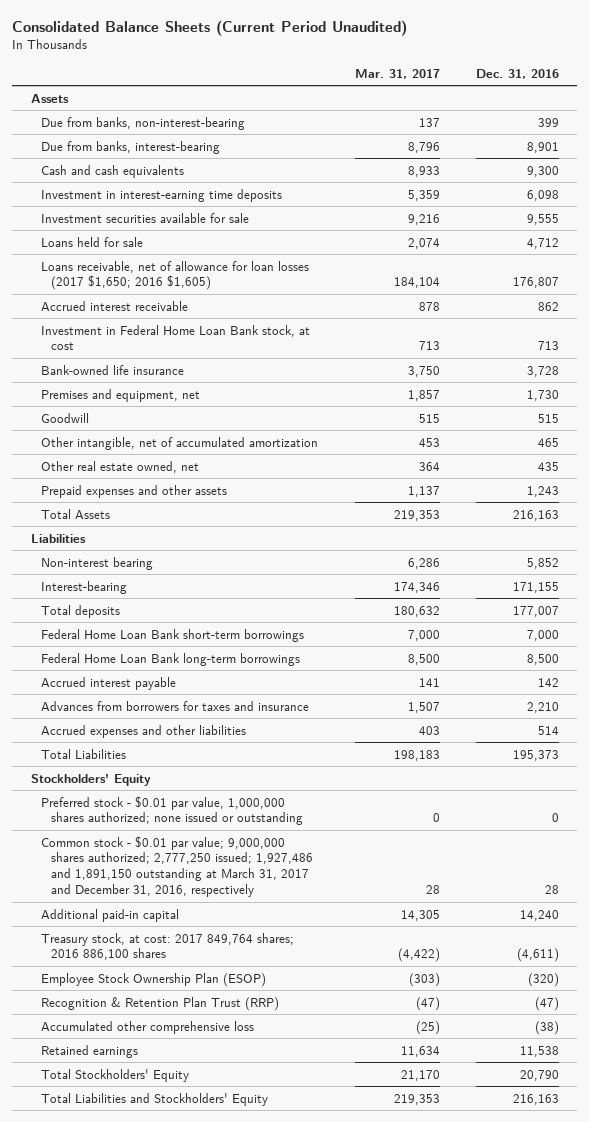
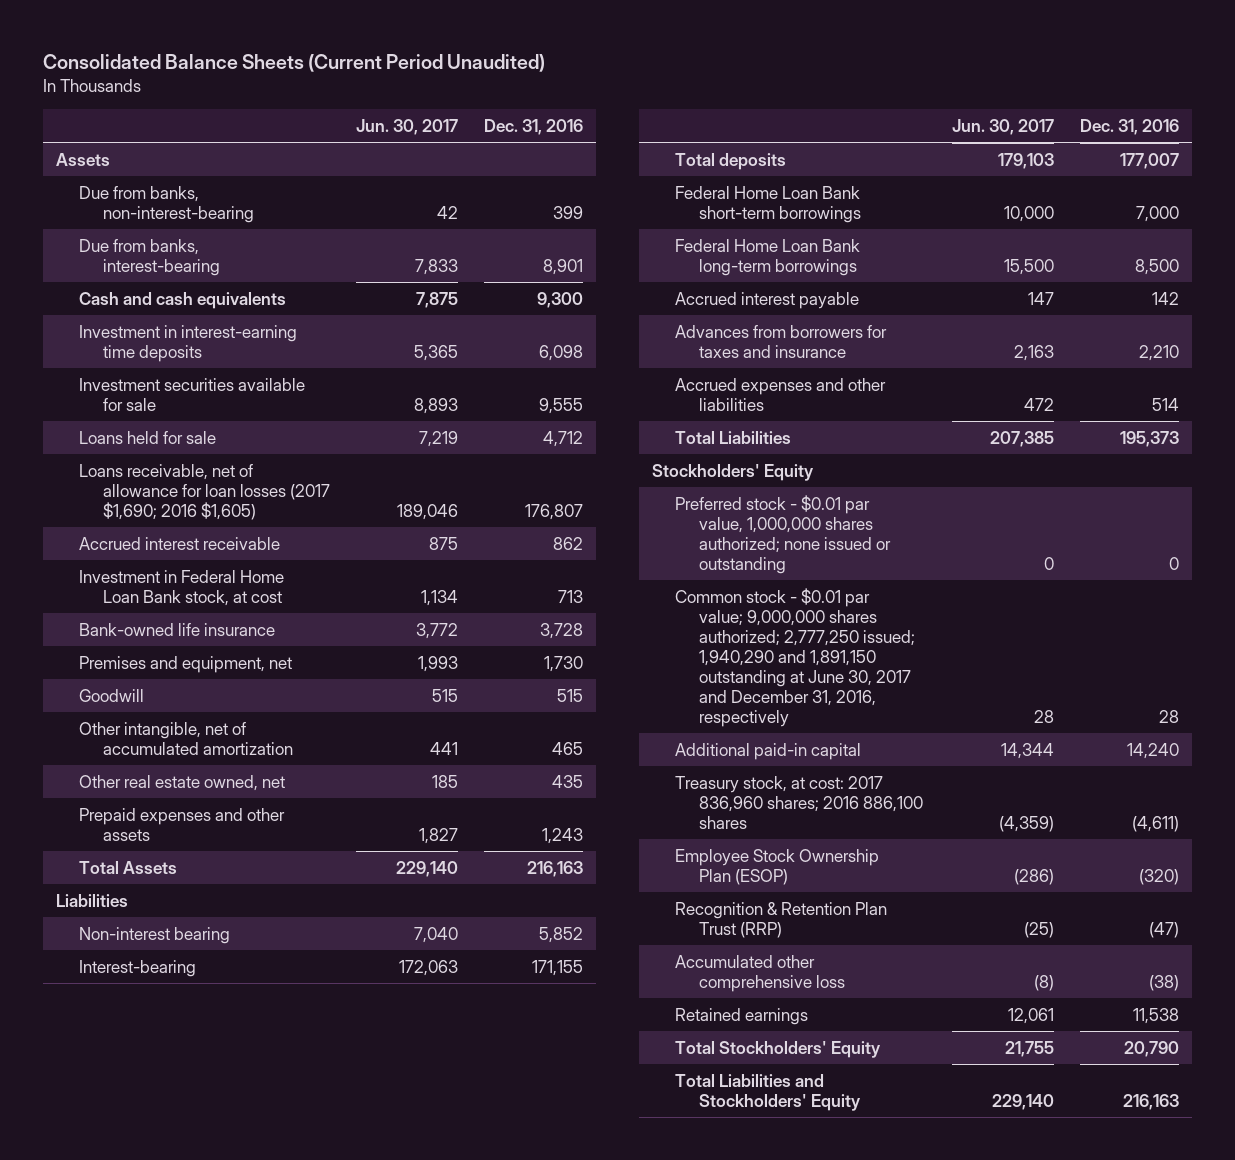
[354,68,440,79] Mar. 31, 2017 -> none
none -> [355,118,458,135] Jun. 30, 2017
[40,260,309,291] Loans receivable, net of allowance for loan losses (2017 $1,650; 2016 $1,605) -> [79,463,330,520] Loans receivable, net of allowance for loan losses (2017 $1,690; 2016 $1,605)
[40,835,314,898] Common stock - $0.01 par value; 9,000,000 shares authorized; 2,777,250 issued; 1,927,486 and 1,891,150 outstanding at March 31, 2017 and December 31, 2016, respectively -> [675,587,915,727] Common stock - $0.01 par value; 9,000,000 shares authorized; 2,777,250 issued; 1,940,290 and 1,891,150 outstanding at June 30, 2017 and December 31, 2016, respectively
[40,932,294,961] Treasury stock, at cost: 2017 849,764 shares; 2016 886,100 shares -> [675,775,923,829] Treasury stock, at cost: 2017 836,960 shares; 2016 886,100 shares

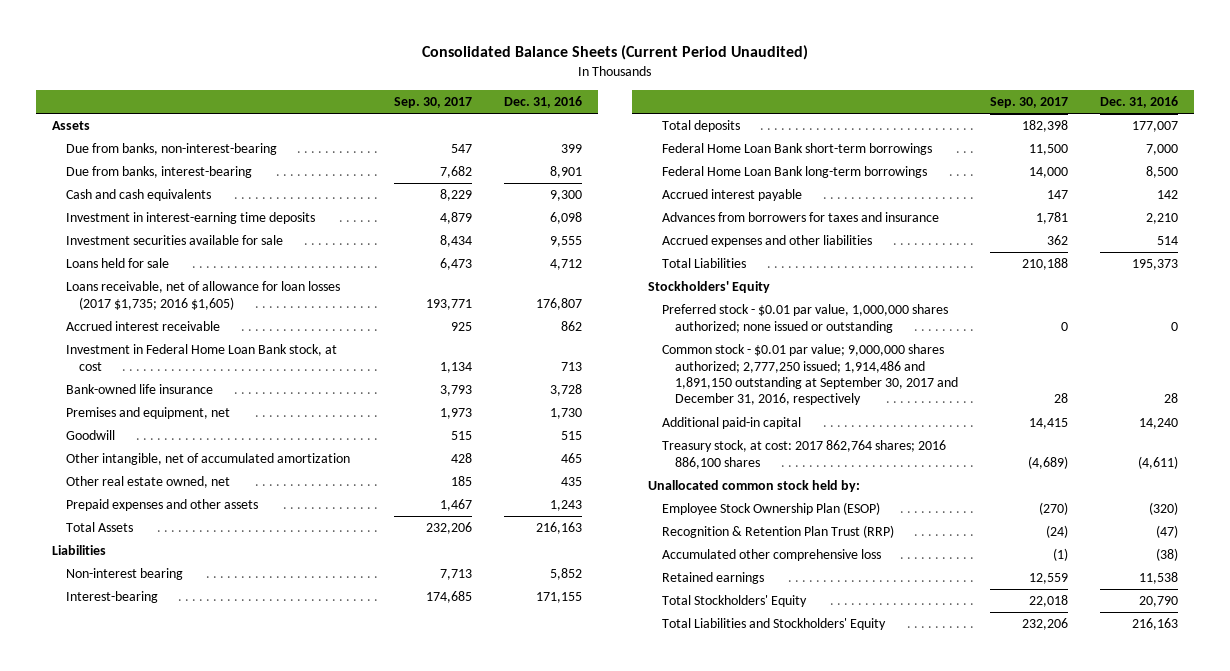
[355,118,458,135] Jun. 30, 2017 -> none
none -> [393,97,472,109] Sep. 30, 2017
[79,463,330,520] Loans receivable, net of allowance for loan losses (2017 $1,690; 2016 $1,605) -> [65,281,340,310] Loans receivable, net of allowance for loan losses (2017 $1,735; 2016 $1,605)
[675,587,915,727] Common stock - $0.01 par value; 9,000,000 shares authorized; 2,777,250 issued; 1,940,290 and 1,891,150 outstanding at June 30, 2017 and December 31, 2016, respectively -> [661,344,959,406] Common stock - $0.01 par value; 9,000,000 shares authorized; 2,777,250 issued; 1,914,486 and 1,891,150 outstanding at September 30, 2017 and December 31, 2016, respectively
[675,775,923,829] Treasury stock, at cost: 2017 836,960 shares; 2016 886,100 shares -> [661,440,946,469] Treasury stock, at cost: 2017 862,764 shares; 2016 886,100 shares
none -> [648,480,861,493] Unallocated common stock held by:

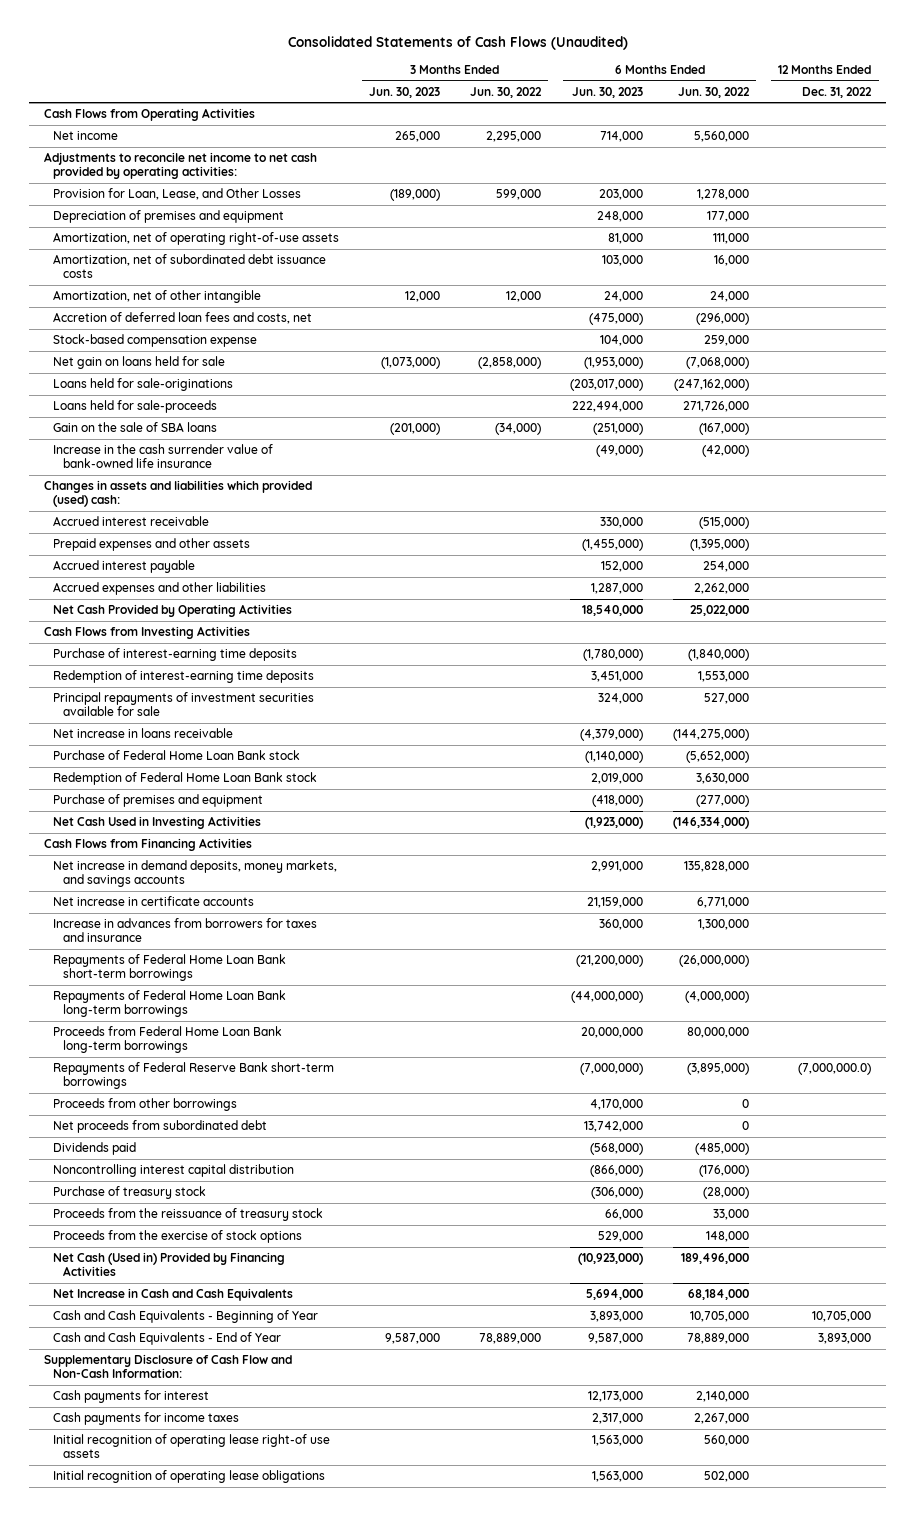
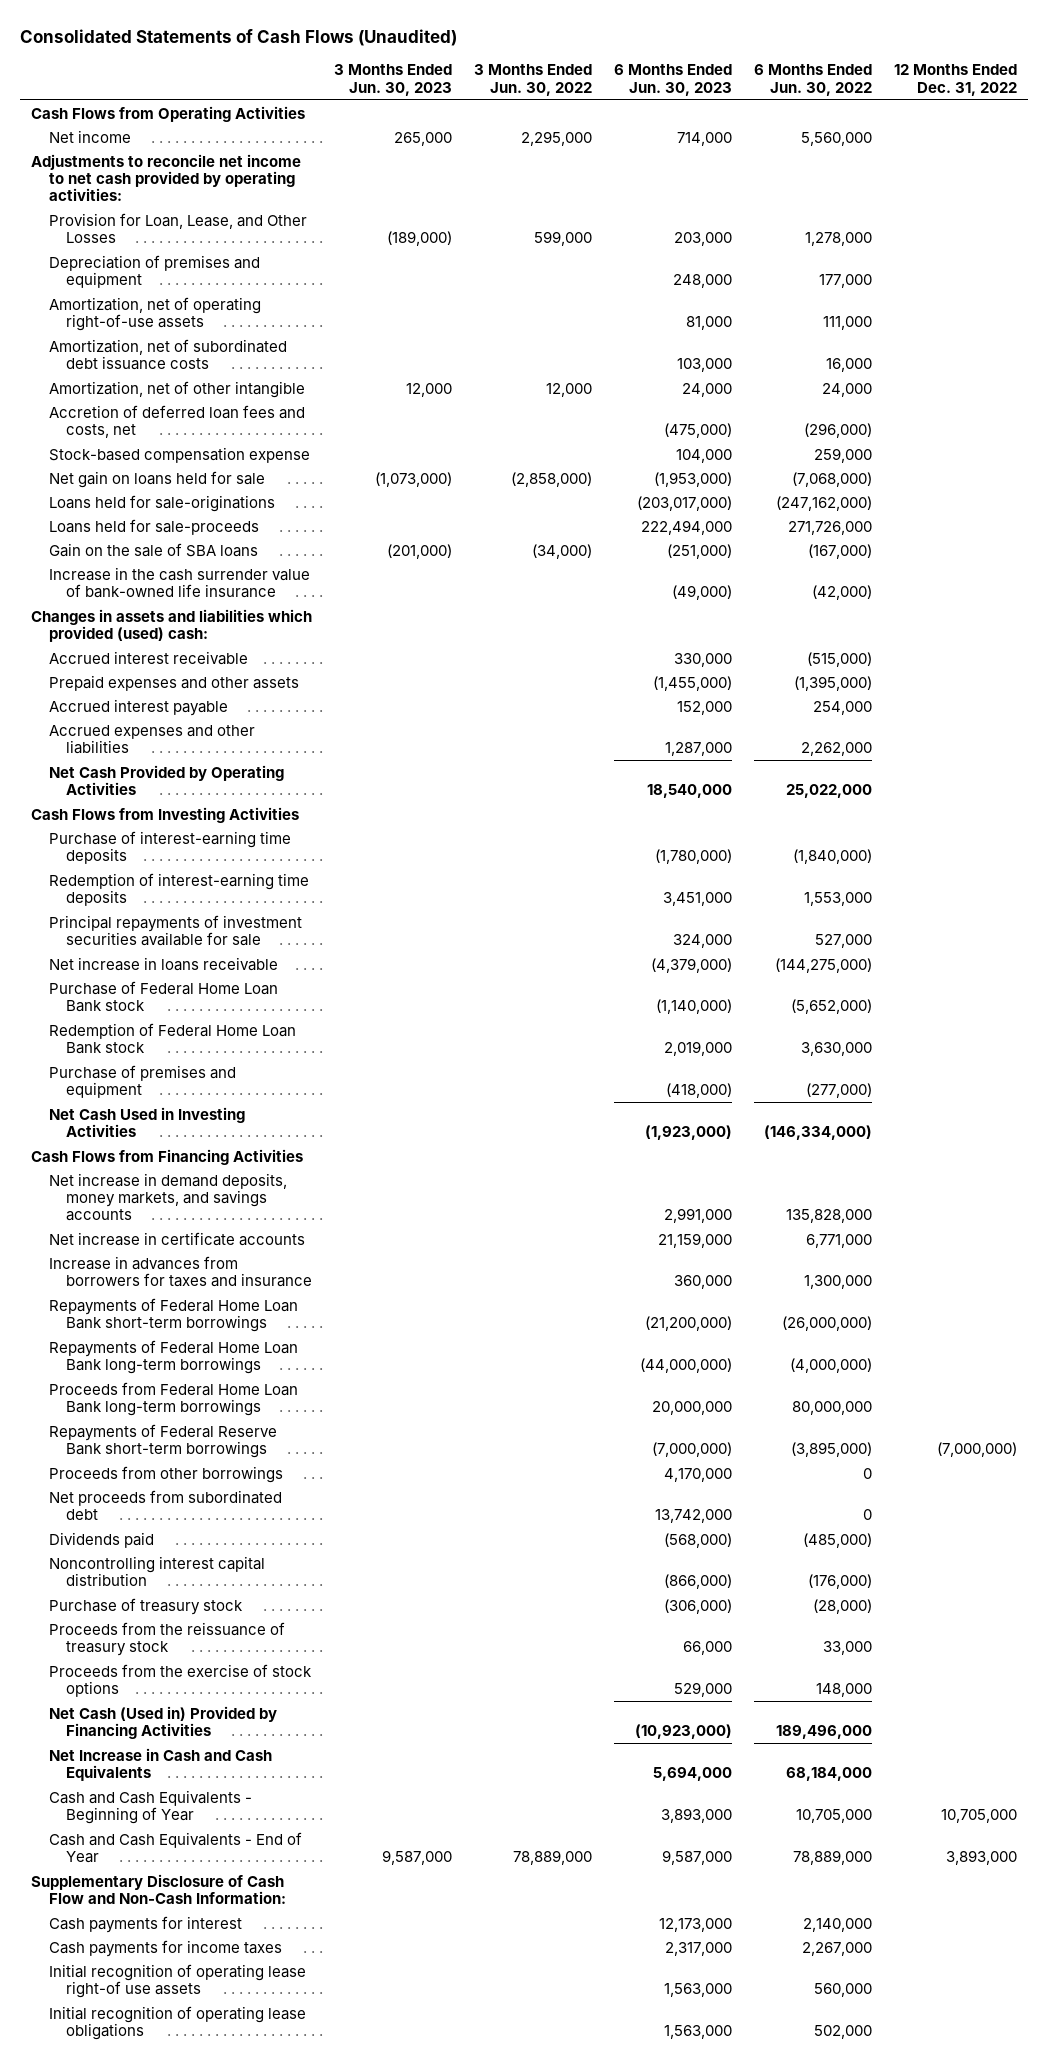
[798,1062,872,1075] (7,000,000.0) -> [936,1441,1017,1457] (7,000,000)

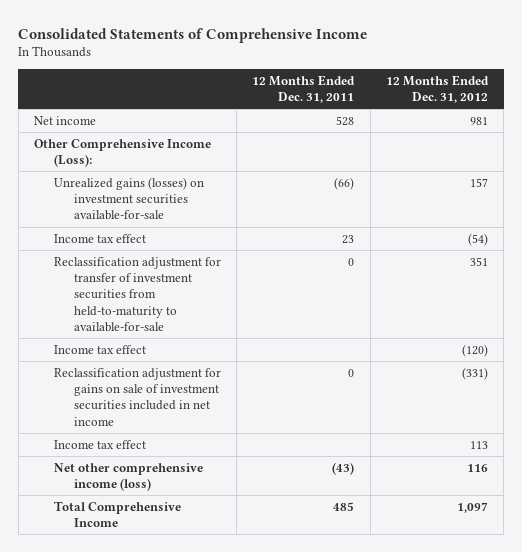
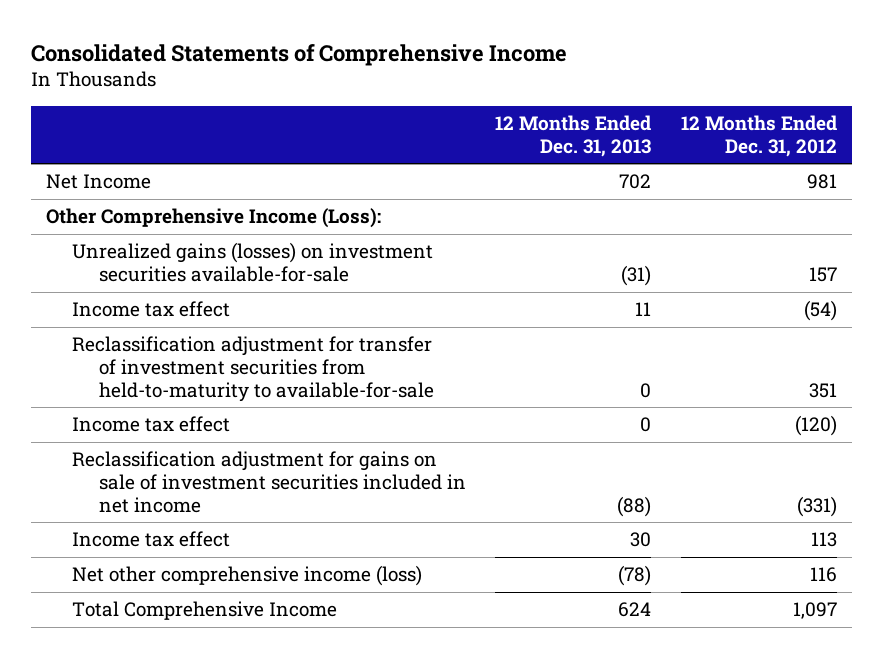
[252,74,356,104] 12 Months Ended Dec. 31, 2011 -> none
none -> [495,114,652,157] 12 Months Ended Dec. 31, 2013
[34,115,97,125] Net income -> [45,174,151,190] Net Income

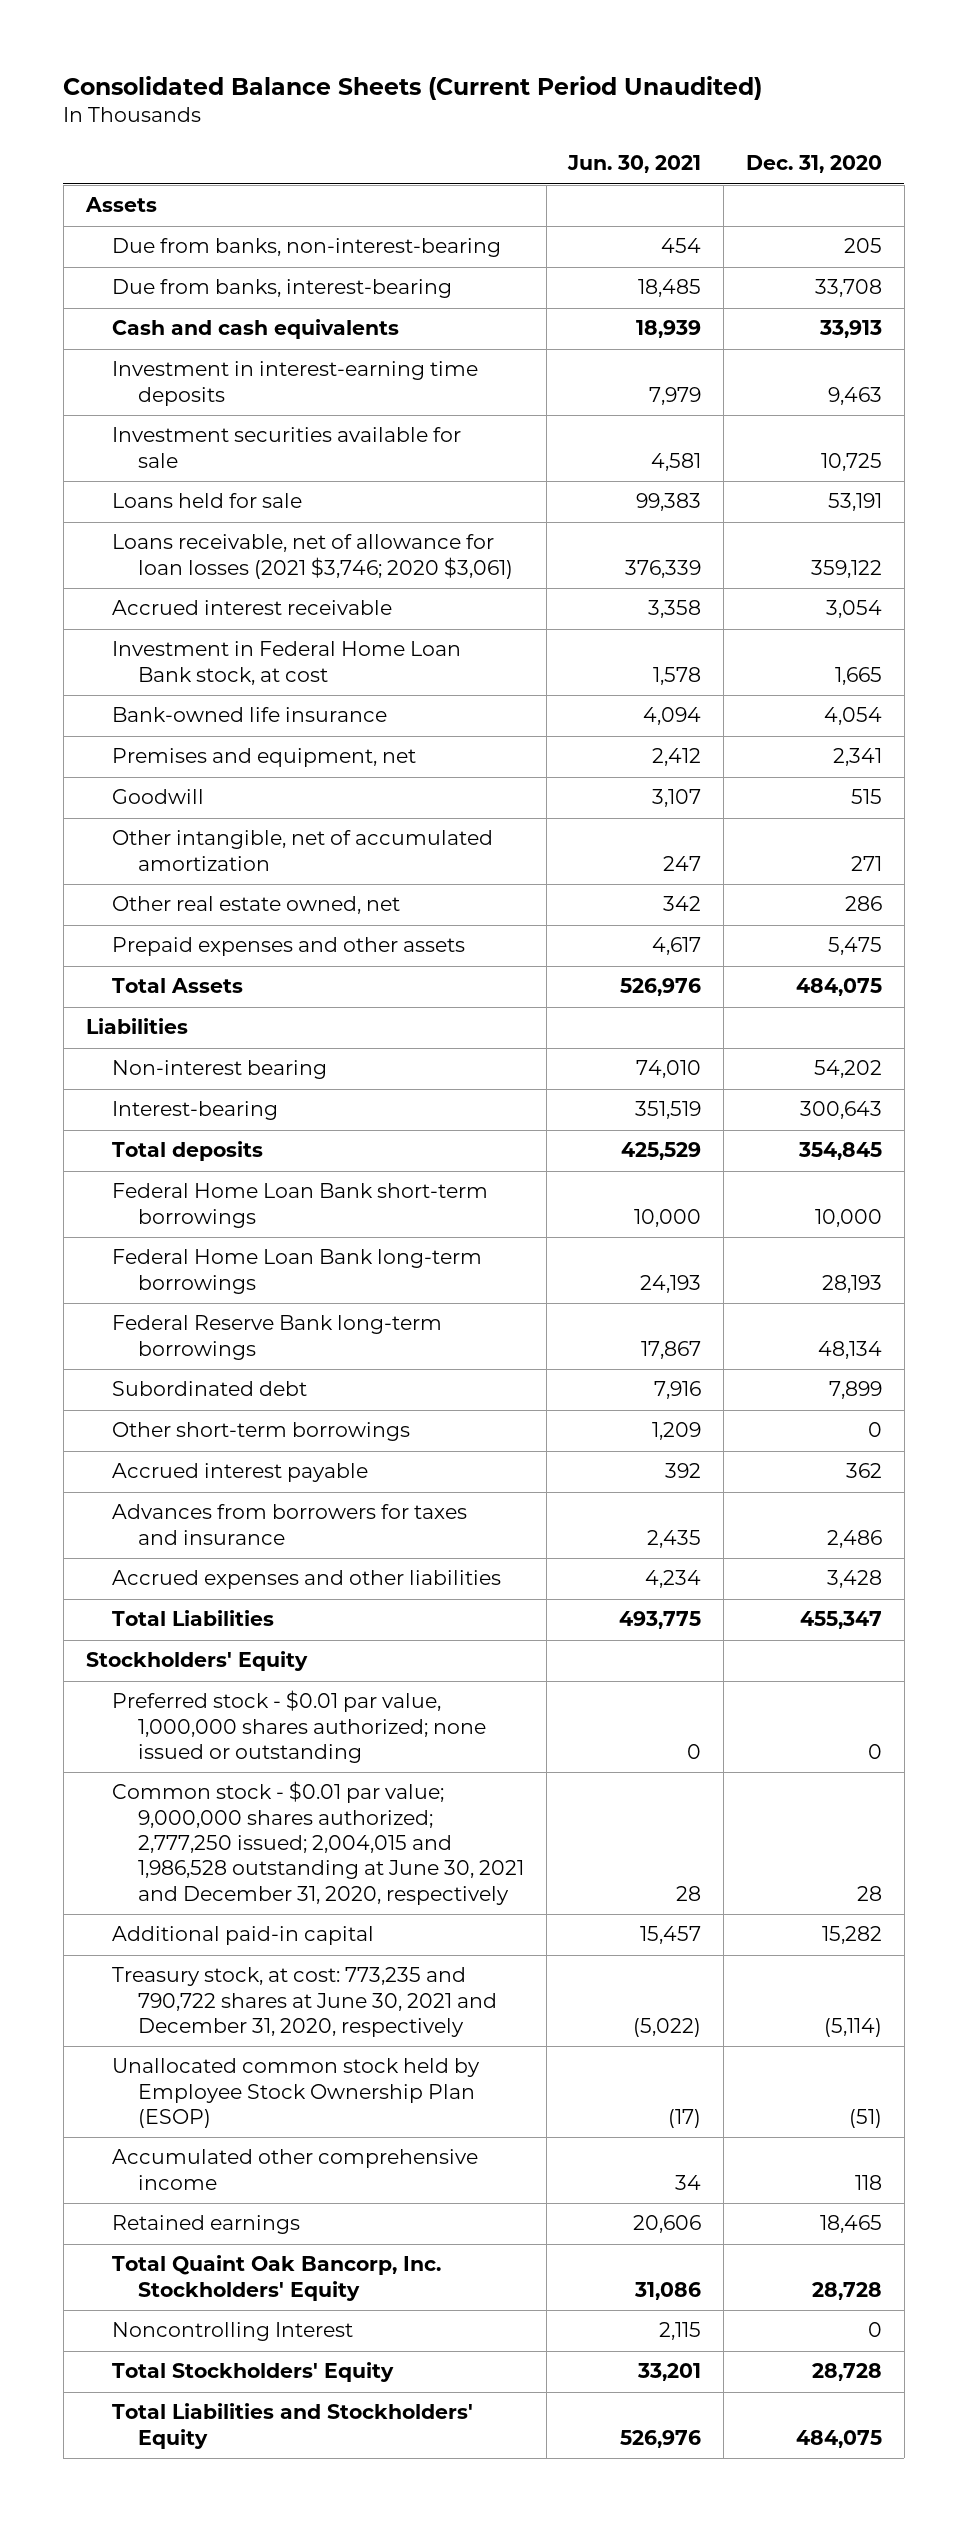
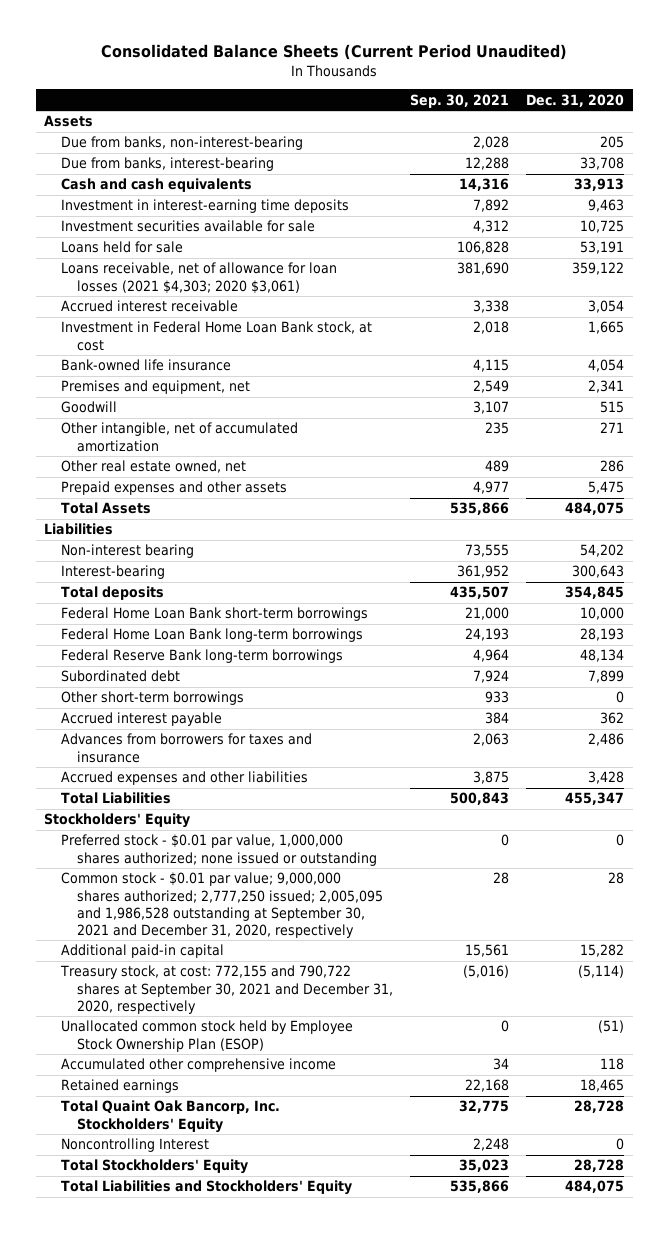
[567,155,702,174] Jun. 30, 2021 -> none
none -> [410,93,510,108] Sep. 30, 2021
[111,534,513,579] Loans receivable, net of allowance for loan losses (2021 $3,746; 2020 $3,061) -> [60,262,337,294] Loans receivable, net of allowance for loan losses (2021 $4,303; 2020 $3,061)
[111,1781,524,1905] Common stock - $0.01 par value; 9,000,000 shares authorized; 2,777,250 issued; 2,004,015 and 1,986,528 outstanding at June 30, 2021 and December 31, 2020, respectively -> [60,872,383,938] Common stock - $0.01 par value; 9,000,000 shares authorized; 2,777,250 issued; 2,005,095 and 1,986,528 outstanding at September 30, 2021 and December 31, 2020, respectively
[111,1967,497,2038] Treasury stock, at cost: 773,235 and 790,722 shares at June 30, 2021 and December 31, 2020, respectively -> [59,965,393,1014] Treasury stock, at cost: 772,155 and 790,722 shares at September 30, 2021 and December 31, 2020, respectively

